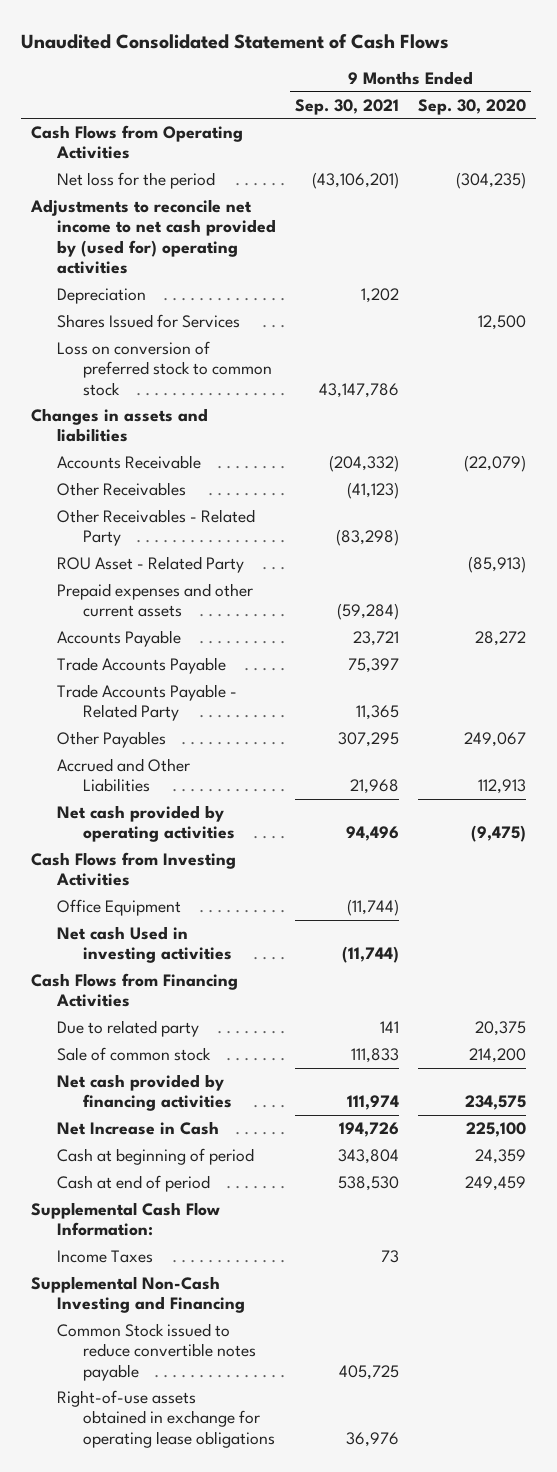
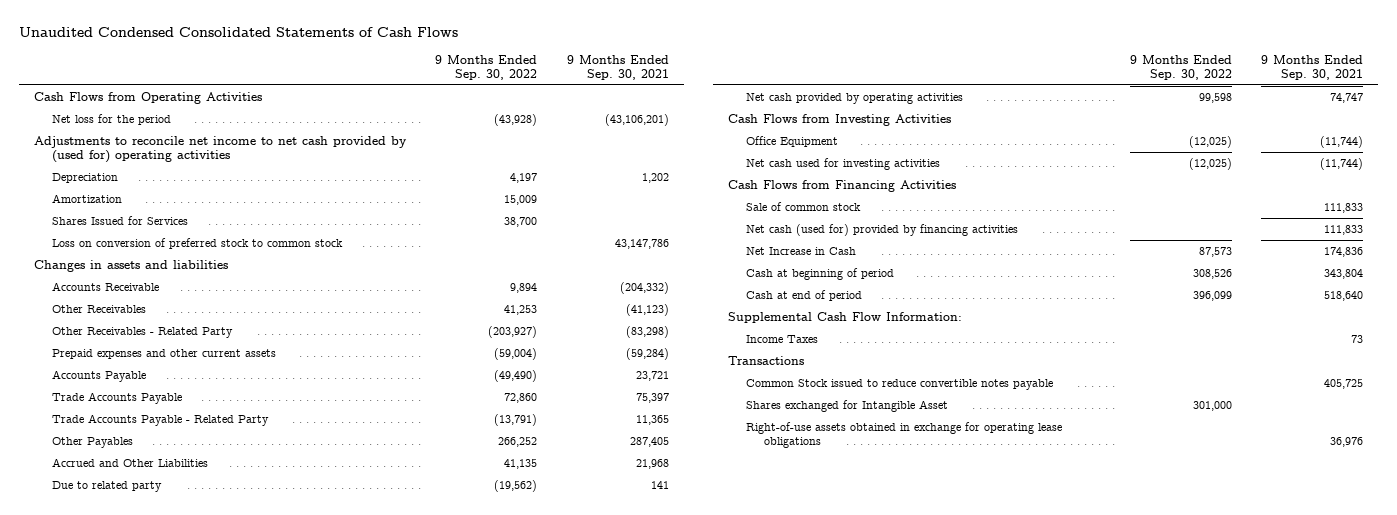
[21,33,450,49] Unaudited Consolidated Statement of Cash Flows -> [18,27,458,38] Unaudited Condensed Consolidated Statements of Cash Flows
[418,98,527,115] Sep. 30, 2020 -> none
none -> [435,54,538,81] 9 Months Ended Sep. 30, 2022
none -> [51,193,122,203] Amortization
[56,555,244,573] ROU Asset - Related Party -> none
[337,731,399,747] 307,295 -> [630,436,670,447] 287,405
[56,1019,199,1037] Due to related party -> [51,480,162,492] Due to related party
[345,826,399,842] 94,496 -> [1330,92,1364,103] 74,747
[56,925,232,964] Net cash Used in investing activities -> [745,157,940,170] Net cash used for investing activities
[56,1073,232,1112] Net cash provided by financing activities -> [745,223,1018,236] Net cash (used for) provided by financing activities
[346,1095,399,1111] 111,974 -> [1324,224,1364,235] 111,833
[338,1121,399,1137] 194,726 -> [1324,246,1364,257] 174,836
[337,1175,399,1191] 538,530 -> [1324,290,1364,301] 518,640
[30,1275,245,1314] Supplemental Non-Cash Investing and Financing -> none
none -> [728,355,805,365] Transactions
none -> [745,399,948,412] Shares exchanged for Intangible Asset

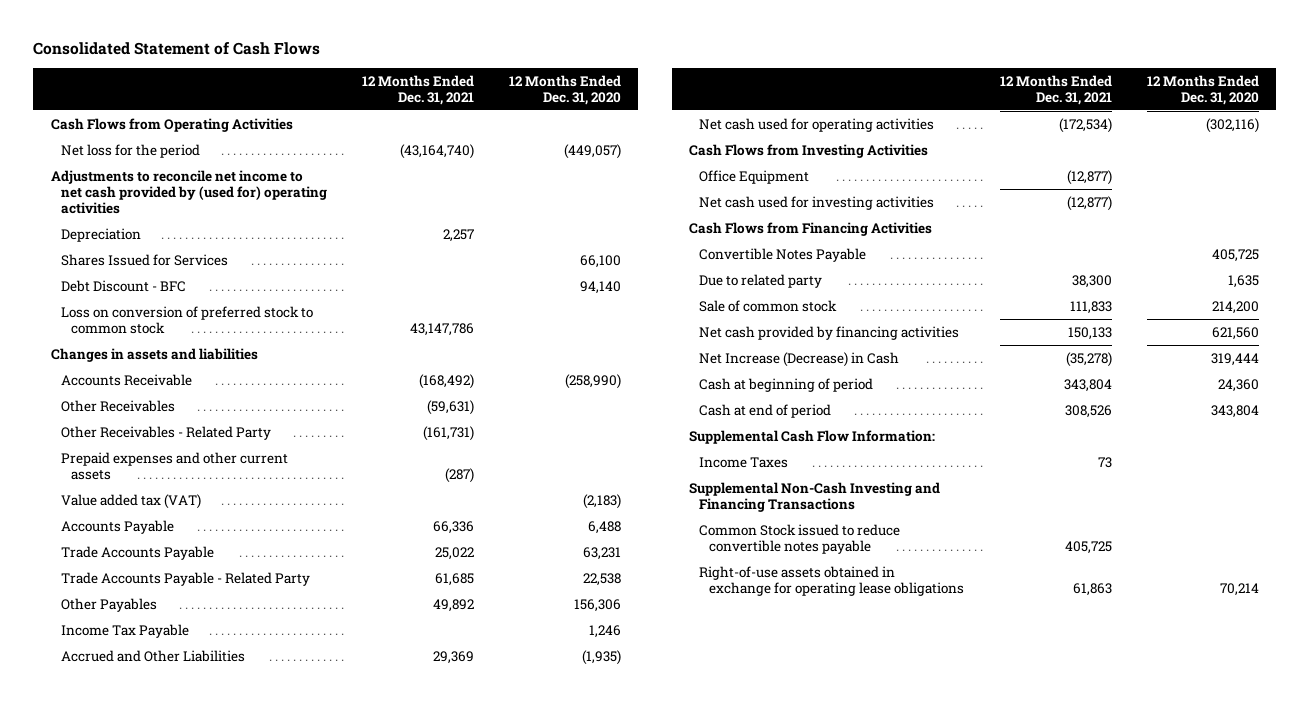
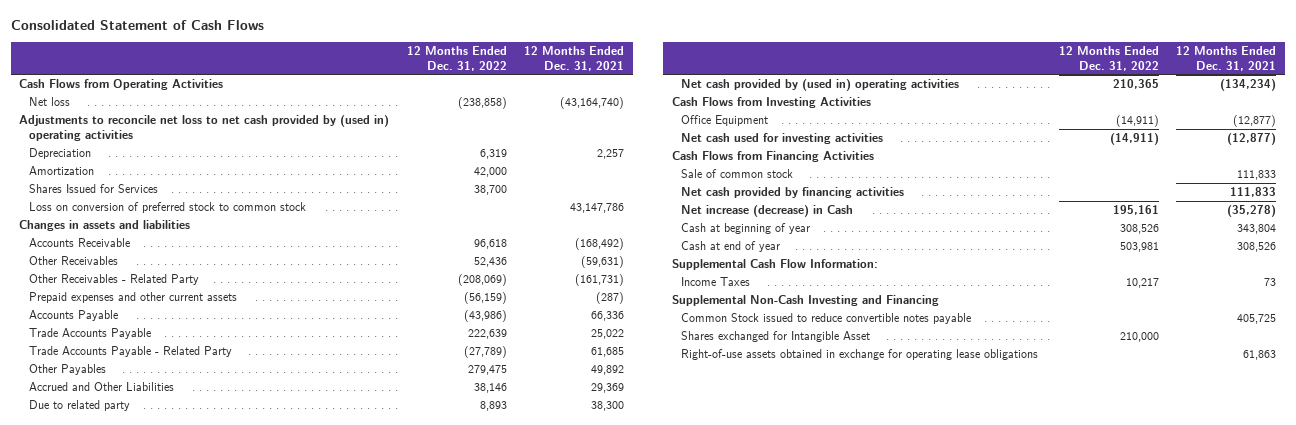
[508,74,621,105] 12 Months Ended Dec. 31, 2020 -> none
none -> [406,46,507,71] 12 Months Ended Dec. 31, 2022
[60,143,200,158] Net loss for the period -> [28,97,70,107] Net loss
[50,169,327,214] Adjustments to reconcile net income to net cash provided by (used for) operating activities -> [19,115,390,141] Adjustments to reconcile net loss to net cash provided by (used in) operating activities
none -> [28,166,94,176] Amortization
[60,279,186,292] Debt Discount - BFC -> none
[60,493,201,509] Value added tax (VAT) -> none
[60,623,189,638] Income Tax Payable -> none
[699,273,823,288] Due to related party -> [28,400,130,412] Due to related party
[699,117,935,132] Net cash used for operating activities -> [680,79,959,92] Net cash provided by (used in) operating activities
[1059,117,1113,133] (172,534) -> [1220,79,1277,92] (134,234)
[699,247,867,262] Convertible Notes Payable -> none
[1068,326,1113,340] 150,133 -> [1230,187,1277,198] 111,833
[699,351,900,367] Net Increase (Decrease) in Cash -> [680,205,853,218] Net increase (decrease) in Cash
[699,377,874,392] Cash at beginning of period -> [680,223,810,235] Cash at beginning of year
[699,403,832,418] Cash at end of period -> [680,241,780,253] Cash at end of year
[689,481,941,512] Supplemental Non-Cash Investing and Financing Transactions -> [671,295,939,307] Supplemental Non-Cash Investing and Financing
none -> [680,331,870,343] Shares exchanged for Intangible Asset

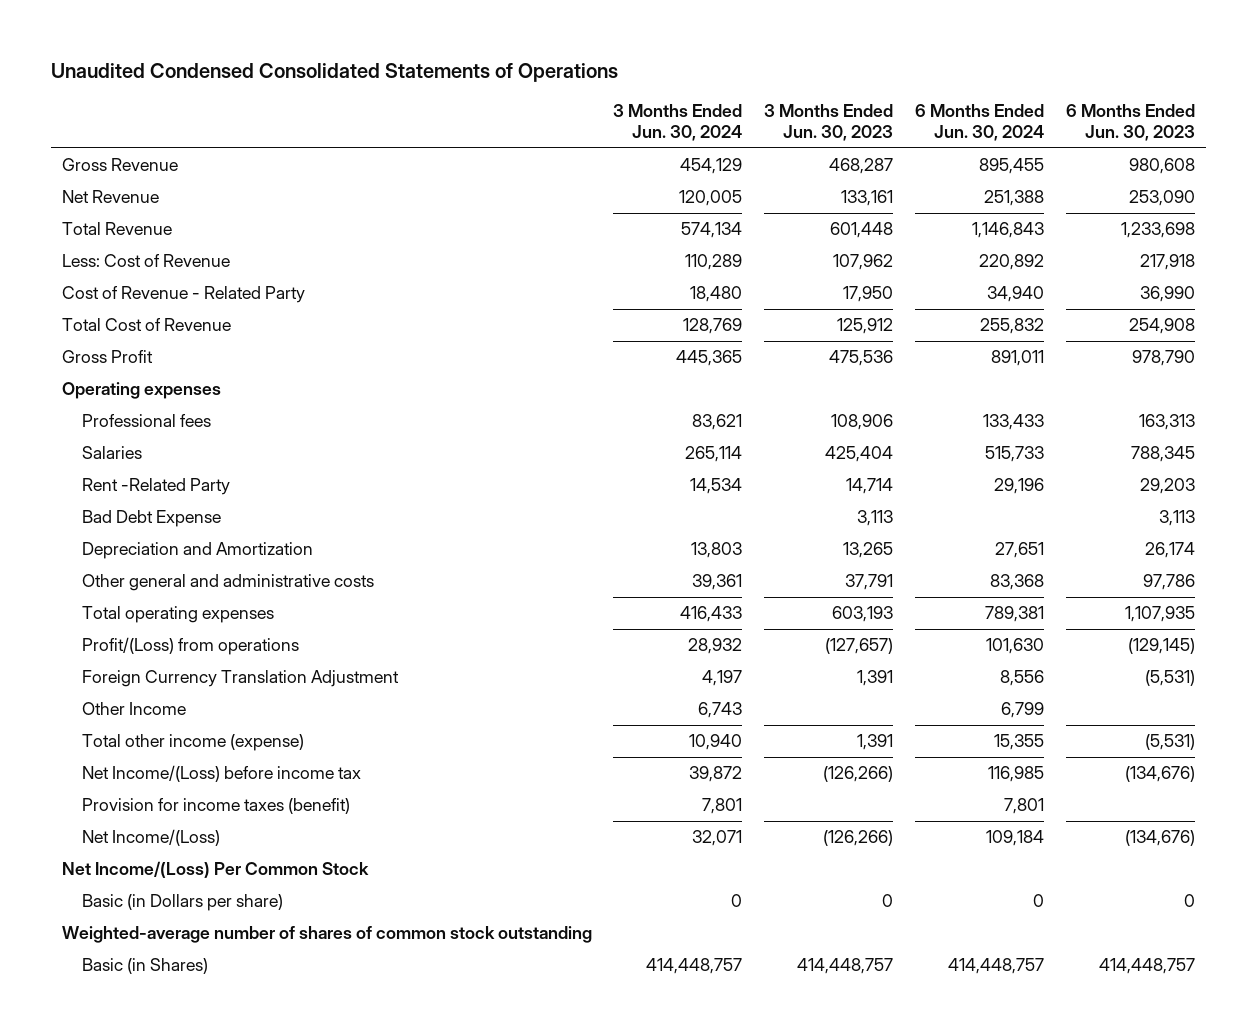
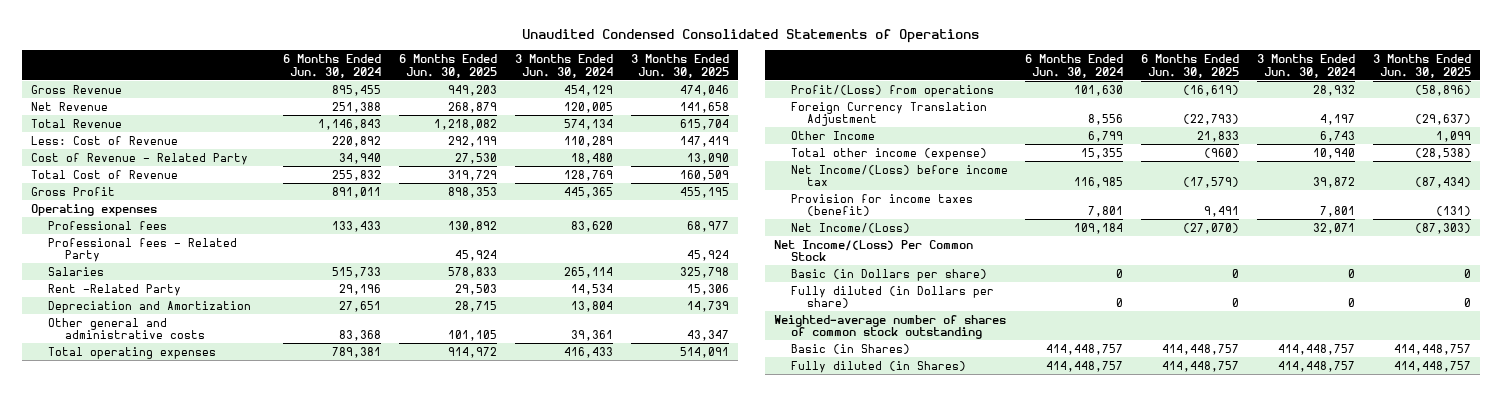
[764,104,894,141] 3 Months Ended Jun. 30, 2023 -> none
[1066,104,1196,141] 6 Months Ended Jun. 30, 2023 -> none
none -> [398,53,497,78] 6 Months Ended Jun. 30, 2025
none -> [630,53,729,78] 3 Months Ended Jun. 30, 2025
[692,414,743,431] 83,621 -> [570,220,613,232] 83,620
none -> [48,237,238,263] Professional fees - Related Party
[82,510,222,528] Bad Debt Expense -> none
[691,542,743,559] 13,803 -> [570,300,613,312] 13,804
none -> [790,285,994,309] Fully diluted (in Dollars per share)
none -> [790,360,966,373] Fully diluted (in Shares)

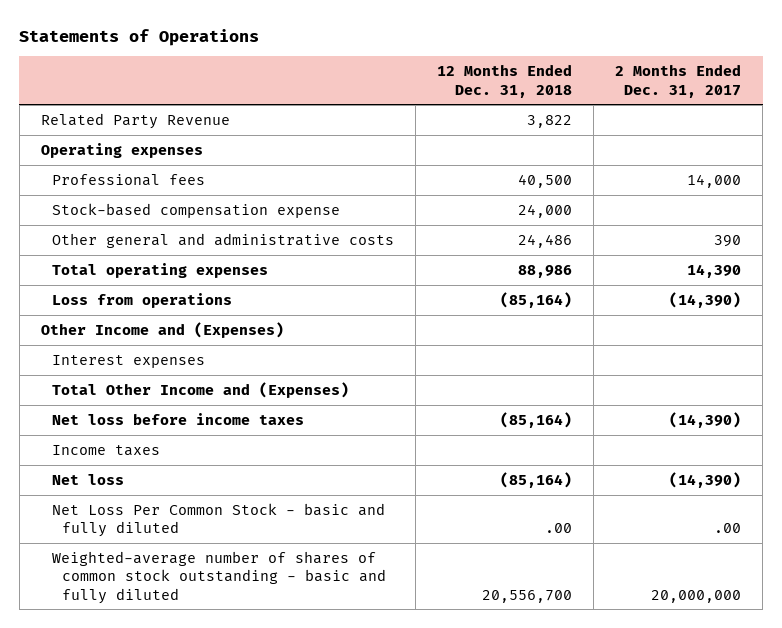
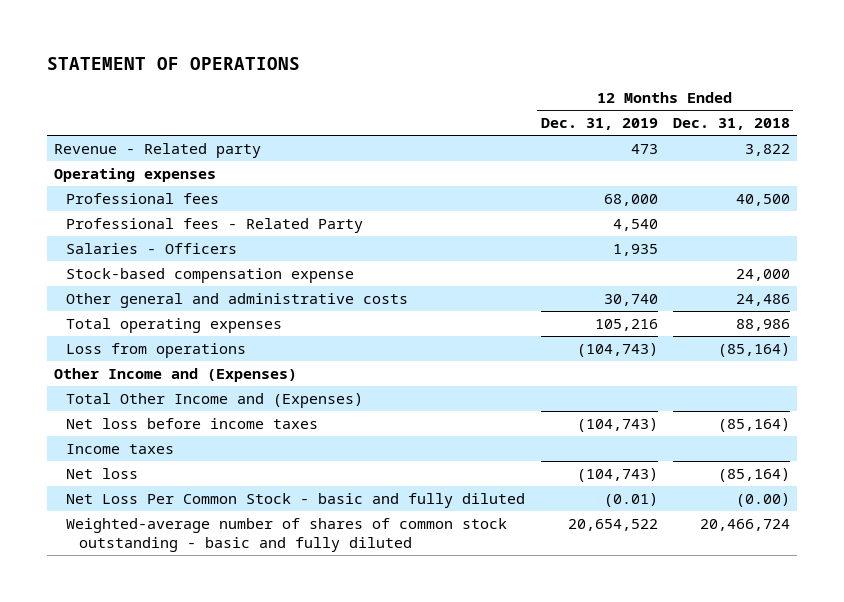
[19,28,260,46] Statements of Operations -> [46,57,300,71] STATEMENT OF OPERATIONS
[615,64,742,98] 2 Months Ended Dec. 31, 2017 -> none
none -> [540,118,658,131] Dec. 31, 2019
[41,112,231,129] Related Party Revenue -> [54,143,262,159] Revenue - Related party
none -> [66,218,364,234] Professional fees - Related Party
none -> [66,243,238,255] Salaries - Officers
[51,354,205,368] Interest expenses -> none
[544,523,572,534] .00 -> [735,493,790,508] (0.00)
[481,589,572,603] 20,556,700 -> [699,519,790,532] 20,466,724

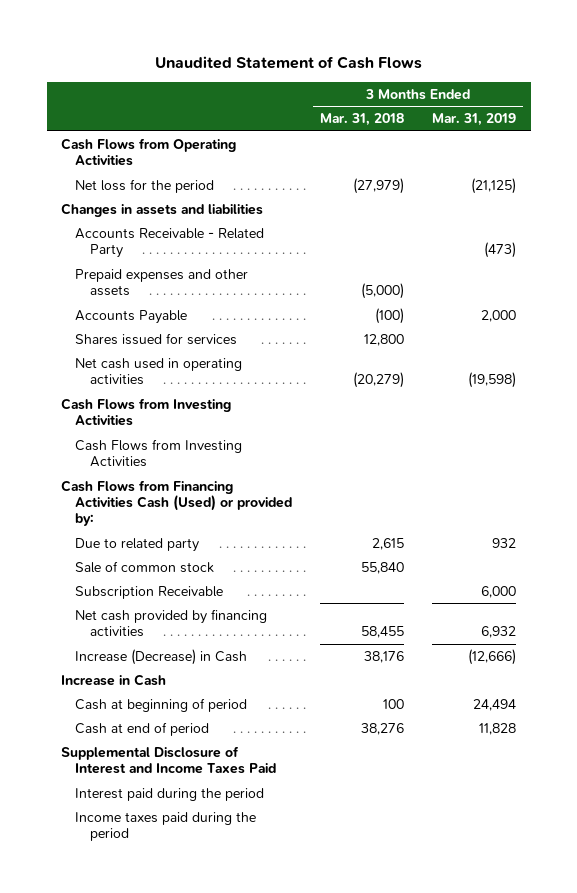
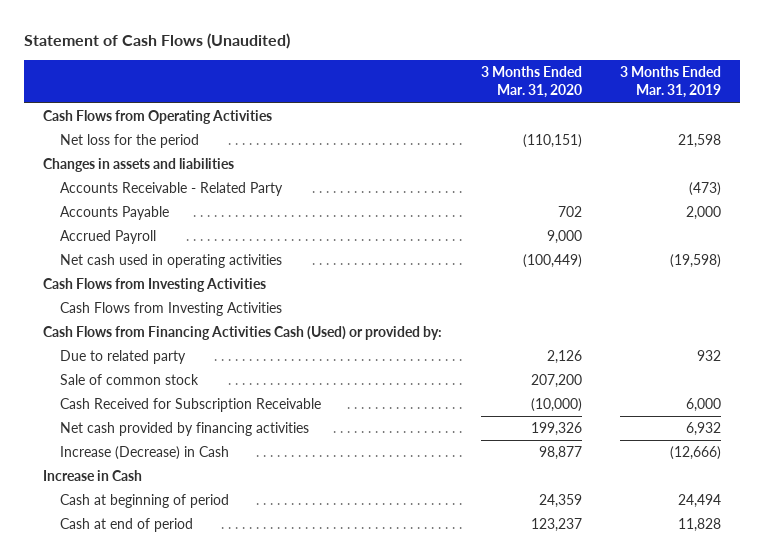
[154,56,422,70] Unaudited Statement of Cash Flows -> [24,33,291,50] Statement of Cash Flows (Unaudited)
[320,113,405,127] Mar. 31, 2018 -> none
none -> [480,66,582,99] 3 Months Ended Mar. 31, 2020
[471,177,517,194] (21,125) -> [678,134,722,149] 21,598
[75,268,249,297] Prepaid expenses and other assets -> none
[75,332,238,345] Shares issued for services -> none
none -> [59,230,156,245] Accrued Payroll
[75,585,224,599] Subscription Receivable -> none
none -> [59,398,321,413] Cash Received for Subscription Receivable
[60,745,277,775] Supplemental Disclosure of Interest and Income Taxes Paid -> none
[75,787,265,801] Interest paid during the period -> none
[75,811,257,842] Income taxes paid during the period -> none

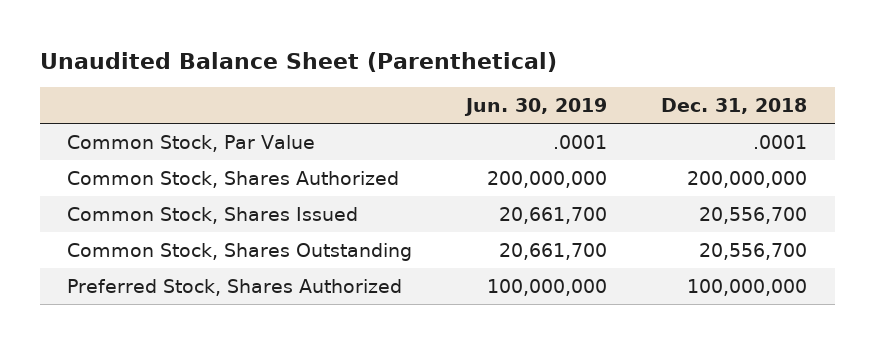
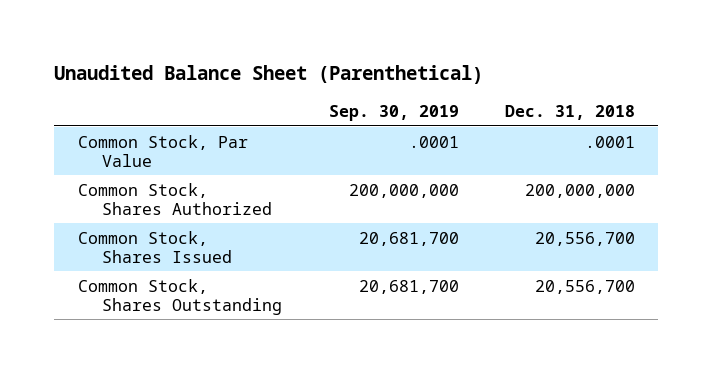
[464,98,608,117] Jun. 30, 2019 -> none
none -> [328,105,459,122] Sep. 30, 2019
[67,278,403,296] Preferred Stock, Shares Authorized -> none

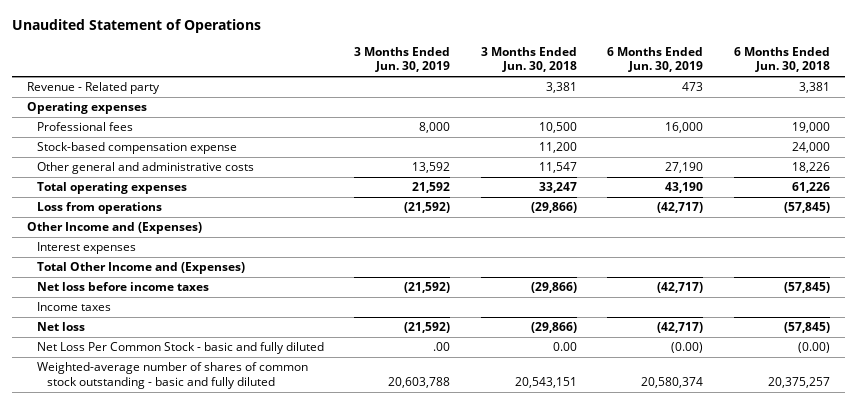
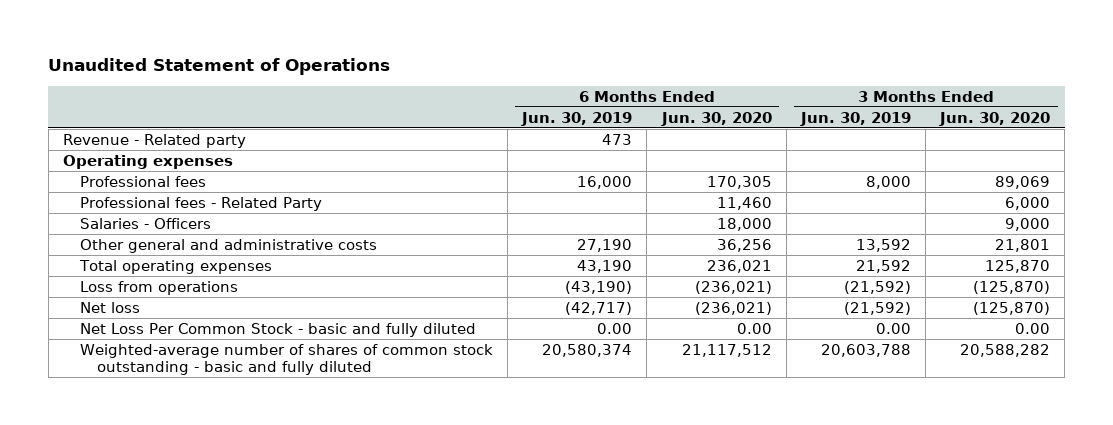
[480,46,577,73] 3 Months Ended Jun. 30, 2018 -> none
[733,46,830,73] 6 Months Ended Jun. 30, 2018 -> none
none -> [660,111,772,126] Jun. 30, 2020
none -> [939,111,1051,126] Jun. 30, 2020
[37,142,238,155] Stock-based compensation expense -> none
none -> [80,196,323,211] Professional fees - Related Party
none -> [80,217,212,229] Salaries - Officers
[27,222,203,235] Other Income and (Expenses) -> none
[37,242,137,255] Interest expenses -> none
[37,262,246,275] Total Other Income and (Expenses) -> none
[37,282,210,292] Net loss before income taxes -> none
[37,302,112,312] Income taxes -> none
[657,202,704,214] (42,717) -> [565,280,633,294] (43,190)
[433,342,451,352] .00 -> [875,322,911,334] 0.00
[671,342,704,354] (0.00) -> [597,322,633,334] 0.00

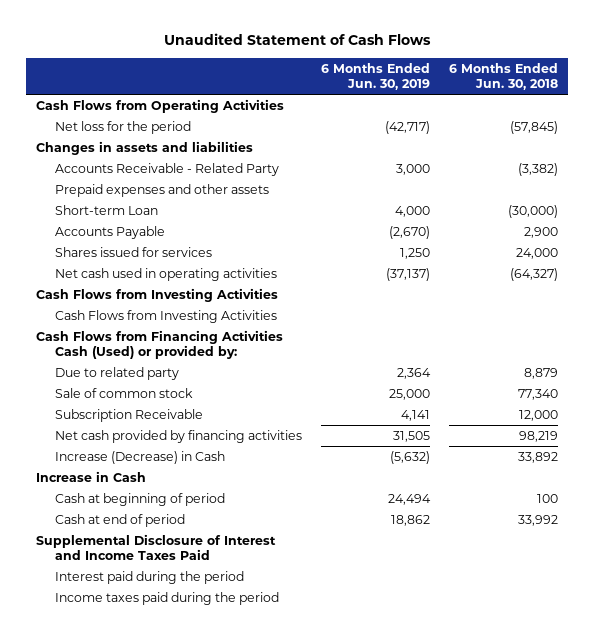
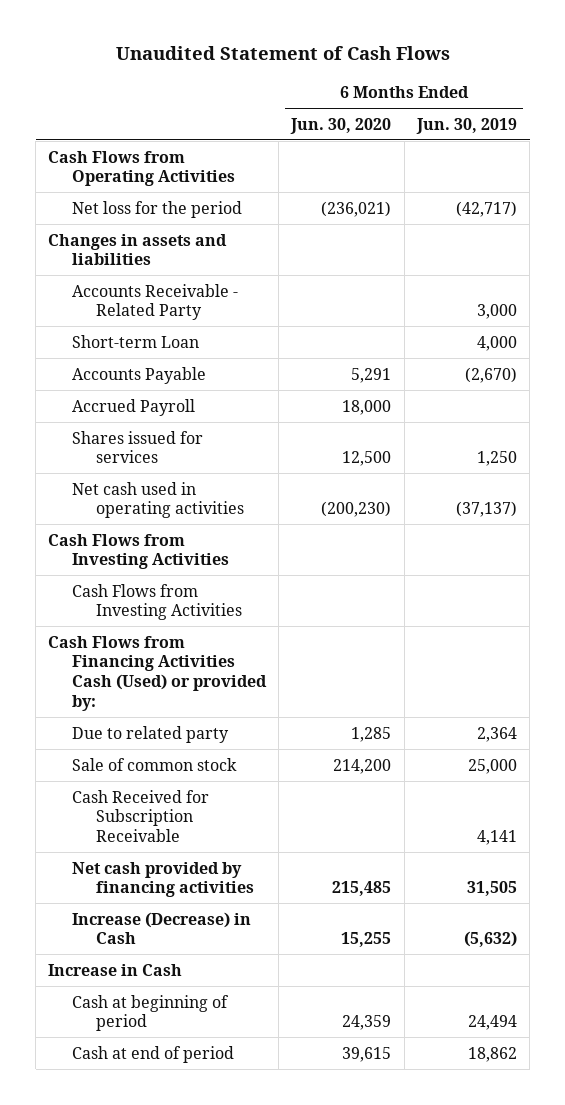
[449,62,559,90] 6 Months Ended Jun. 30, 2018 -> none
none -> [290,117,392,134] Jun. 30, 2020
[55,183,270,197] Prepaid expenses and other assets -> none
none -> [71,398,195,416] Accrued Payroll
[55,408,204,422] Subscription Receivable -> [71,789,209,842] Cash Received for Subscription Receivable
[35,533,276,561] Supplemental Disclosure of Interest and Income Taxes Paid -> none
[55,570,245,584] Interest paid during the period -> none
[55,591,280,605] Income taxes paid during the period -> none

